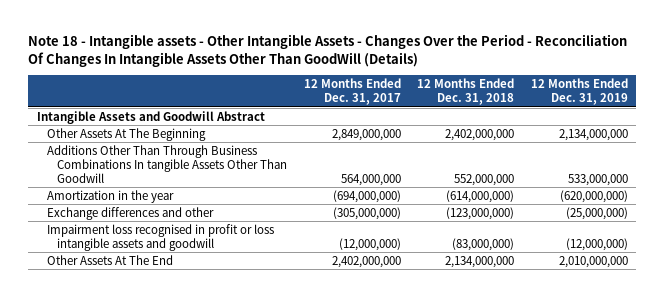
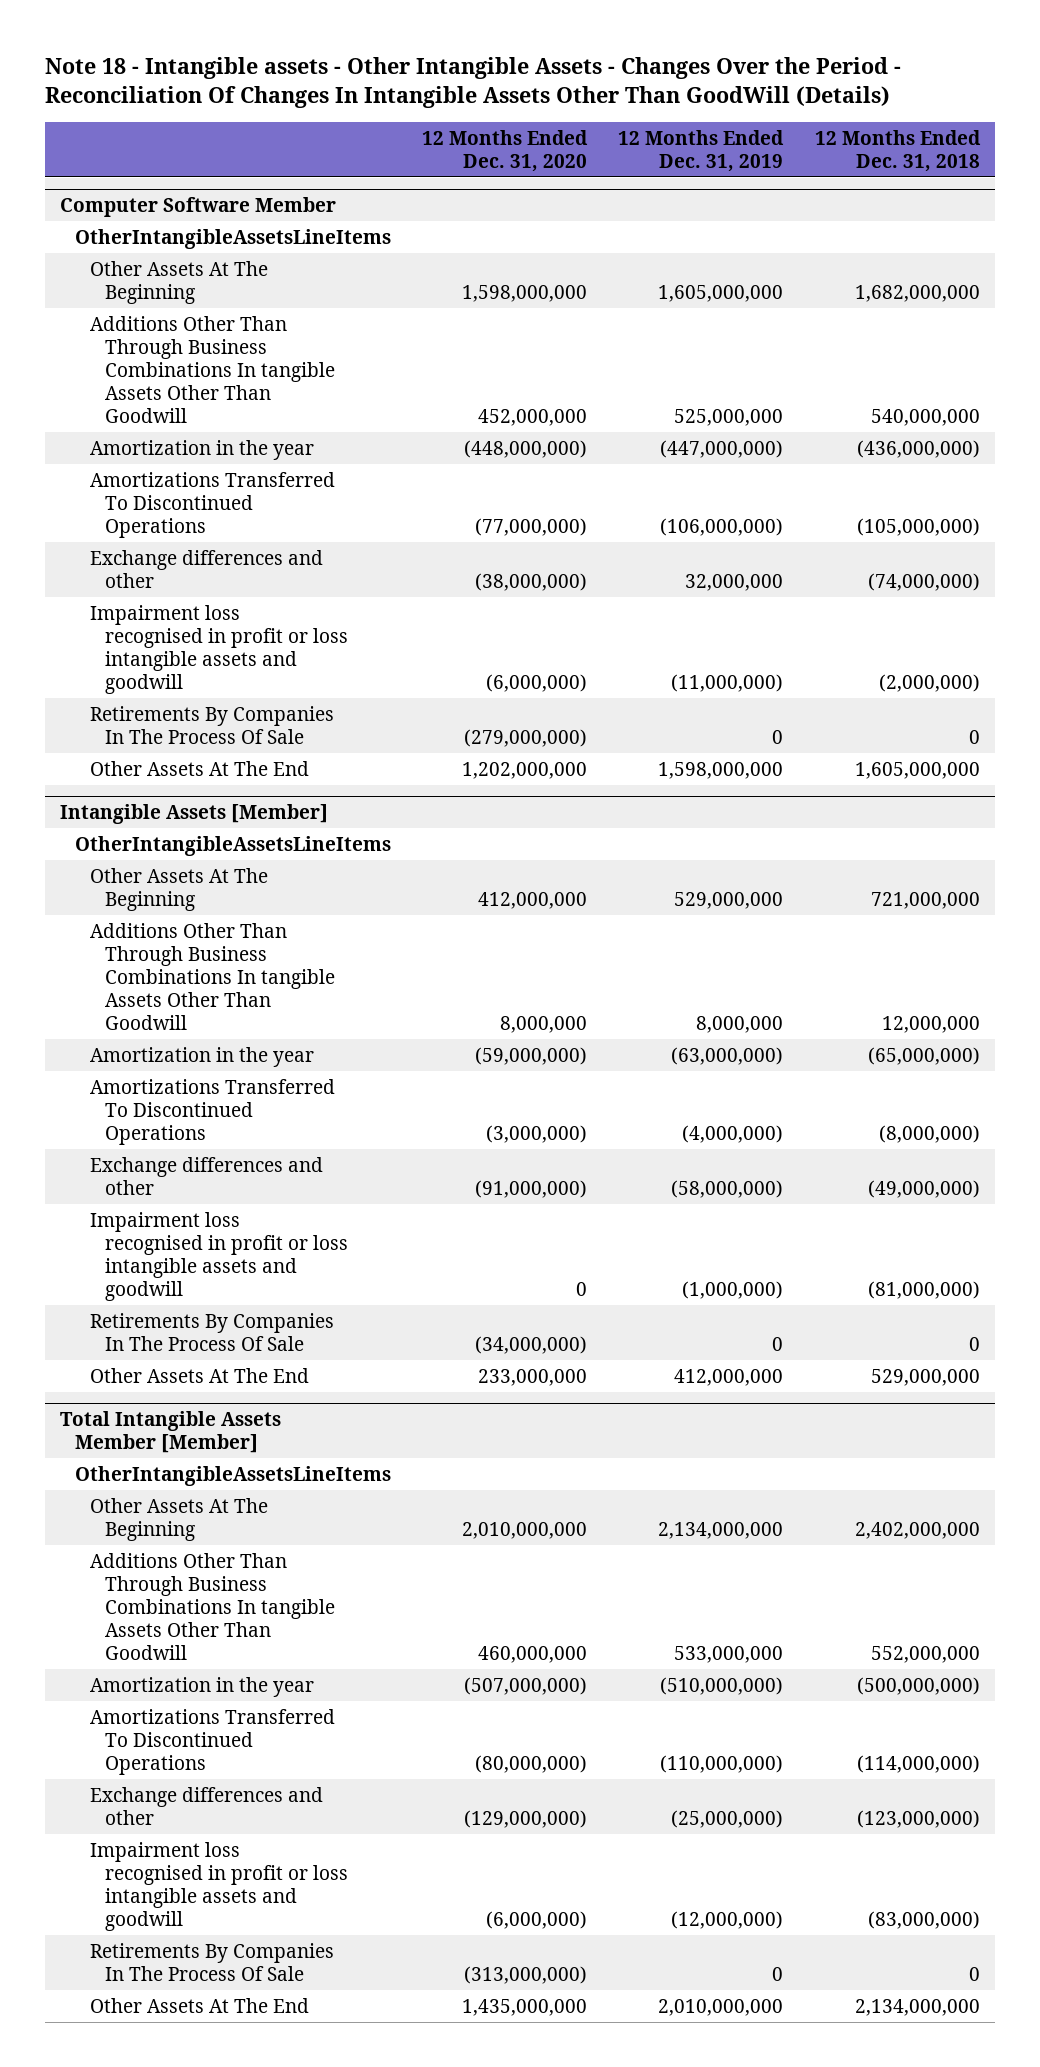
[303,78,401,106] 12 Months Ended Dec. 31, 2017 -> none
none -> [422,129,589,172] 12 Months Ended Dec. 31, 2020
[36,110,265,124] Intangible Assets and Goodwill Abstract -> none
none -> [60,197,337,218] Computer Software Member
none -> [75,228,392,249] OtherIntangibleAssetsLineItems
none -> [89,260,268,304] Other Assets At The Beginning
none -> [89,315,335,424] Additions Other Than Through Business Combinations In tangible Assets Other Than Goodwill
none -> [89,439,314,460] Amortization in the year
none -> [89,471,335,538] Amortizations Transferred To Discontinued Operations
none -> [89,549,323,588] Exchange differences and other
none -> [89,604,348,695] Impairment loss recognised in profit or loss intangible assets and goodwill
none -> [89,705,334,744] Retirements By Companies In The Process Of Sale
none -> [89,760,309,776] Other Assets At The End
none -> [60,804,329,825] Intangible Assets [Member]
none -> [75,835,392,856] OtherIntangibleAssetsLineItems
none -> [89,867,268,911] Other Assets At The Beginning
none -> [89,922,335,1031] Additions Other Than Through Business Combinations In tangible Assets Other Than Goodwill
none -> [89,1046,314,1067] Amortization in the year
none -> [89,1078,335,1145] Amortizations Transferred To Discontinued Operations
none -> [89,1156,323,1195] Exchange differences and other
none -> [89,1211,348,1302] Impairment loss recognised in profit or loss intangible assets and goodwill
none -> [89,1312,334,1351] Retirements By Companies In The Process Of Sale
none -> [89,1367,309,1383] Other Assets At The End
none -> [60,1411,282,1454] Total Intangible Assets Member [Member]
none -> [75,1465,392,1486] OtherIntangibleAssetsLineItems
[446,189,515,203] (614,000,000) -> [856,1676,980,1695] (500,000,000)
[559,189,628,203] (620,000,000) -> [660,1676,784,1695] (510,000,000)
none -> [89,1708,335,1775] Amortizations Transferred To Discontinued Operations
none -> [89,1942,334,1981] Retirements By Companies In The Process Of Sale

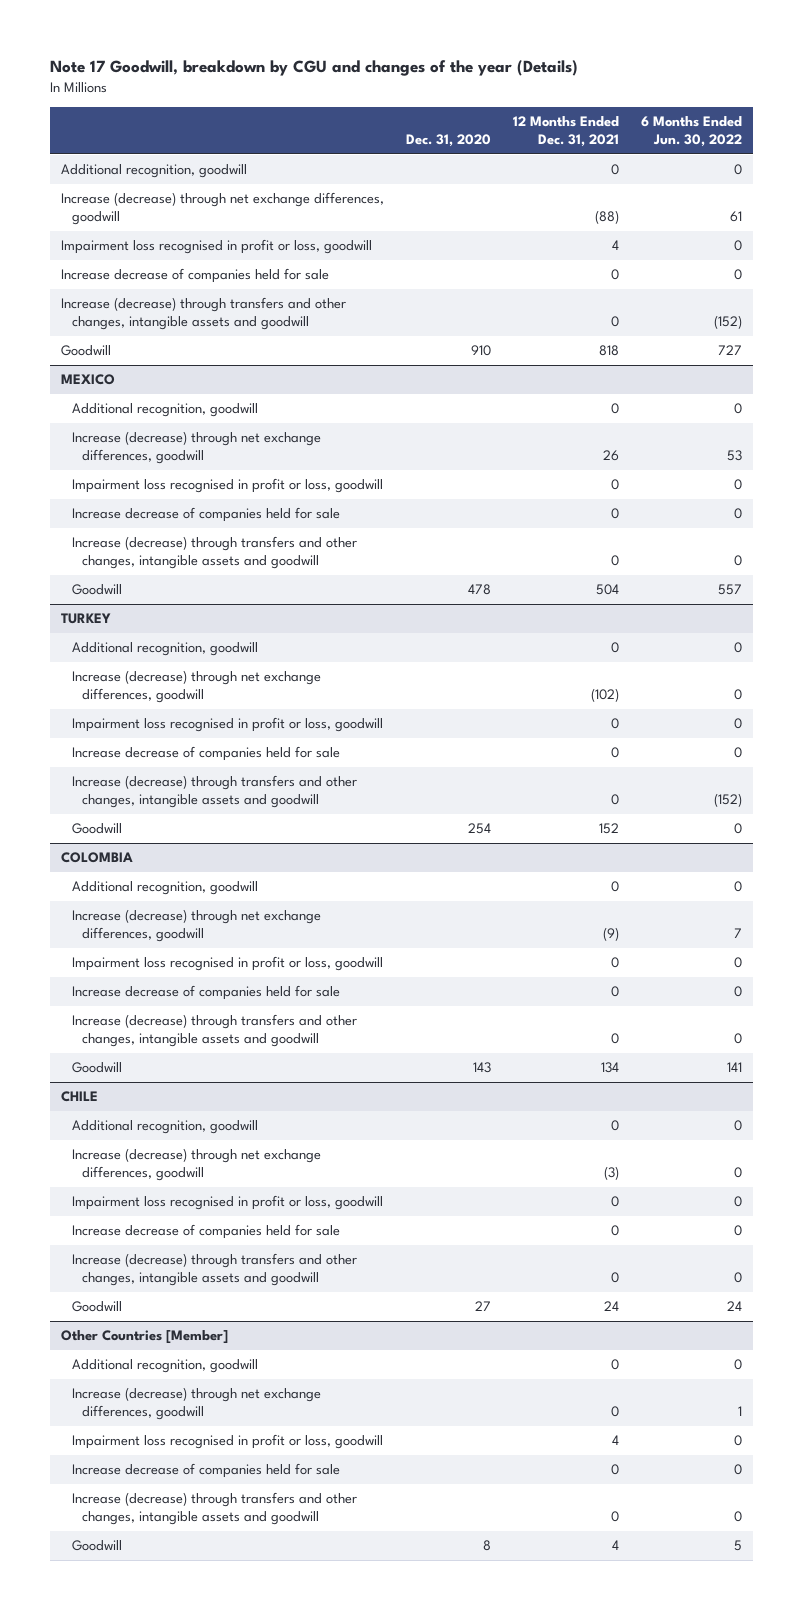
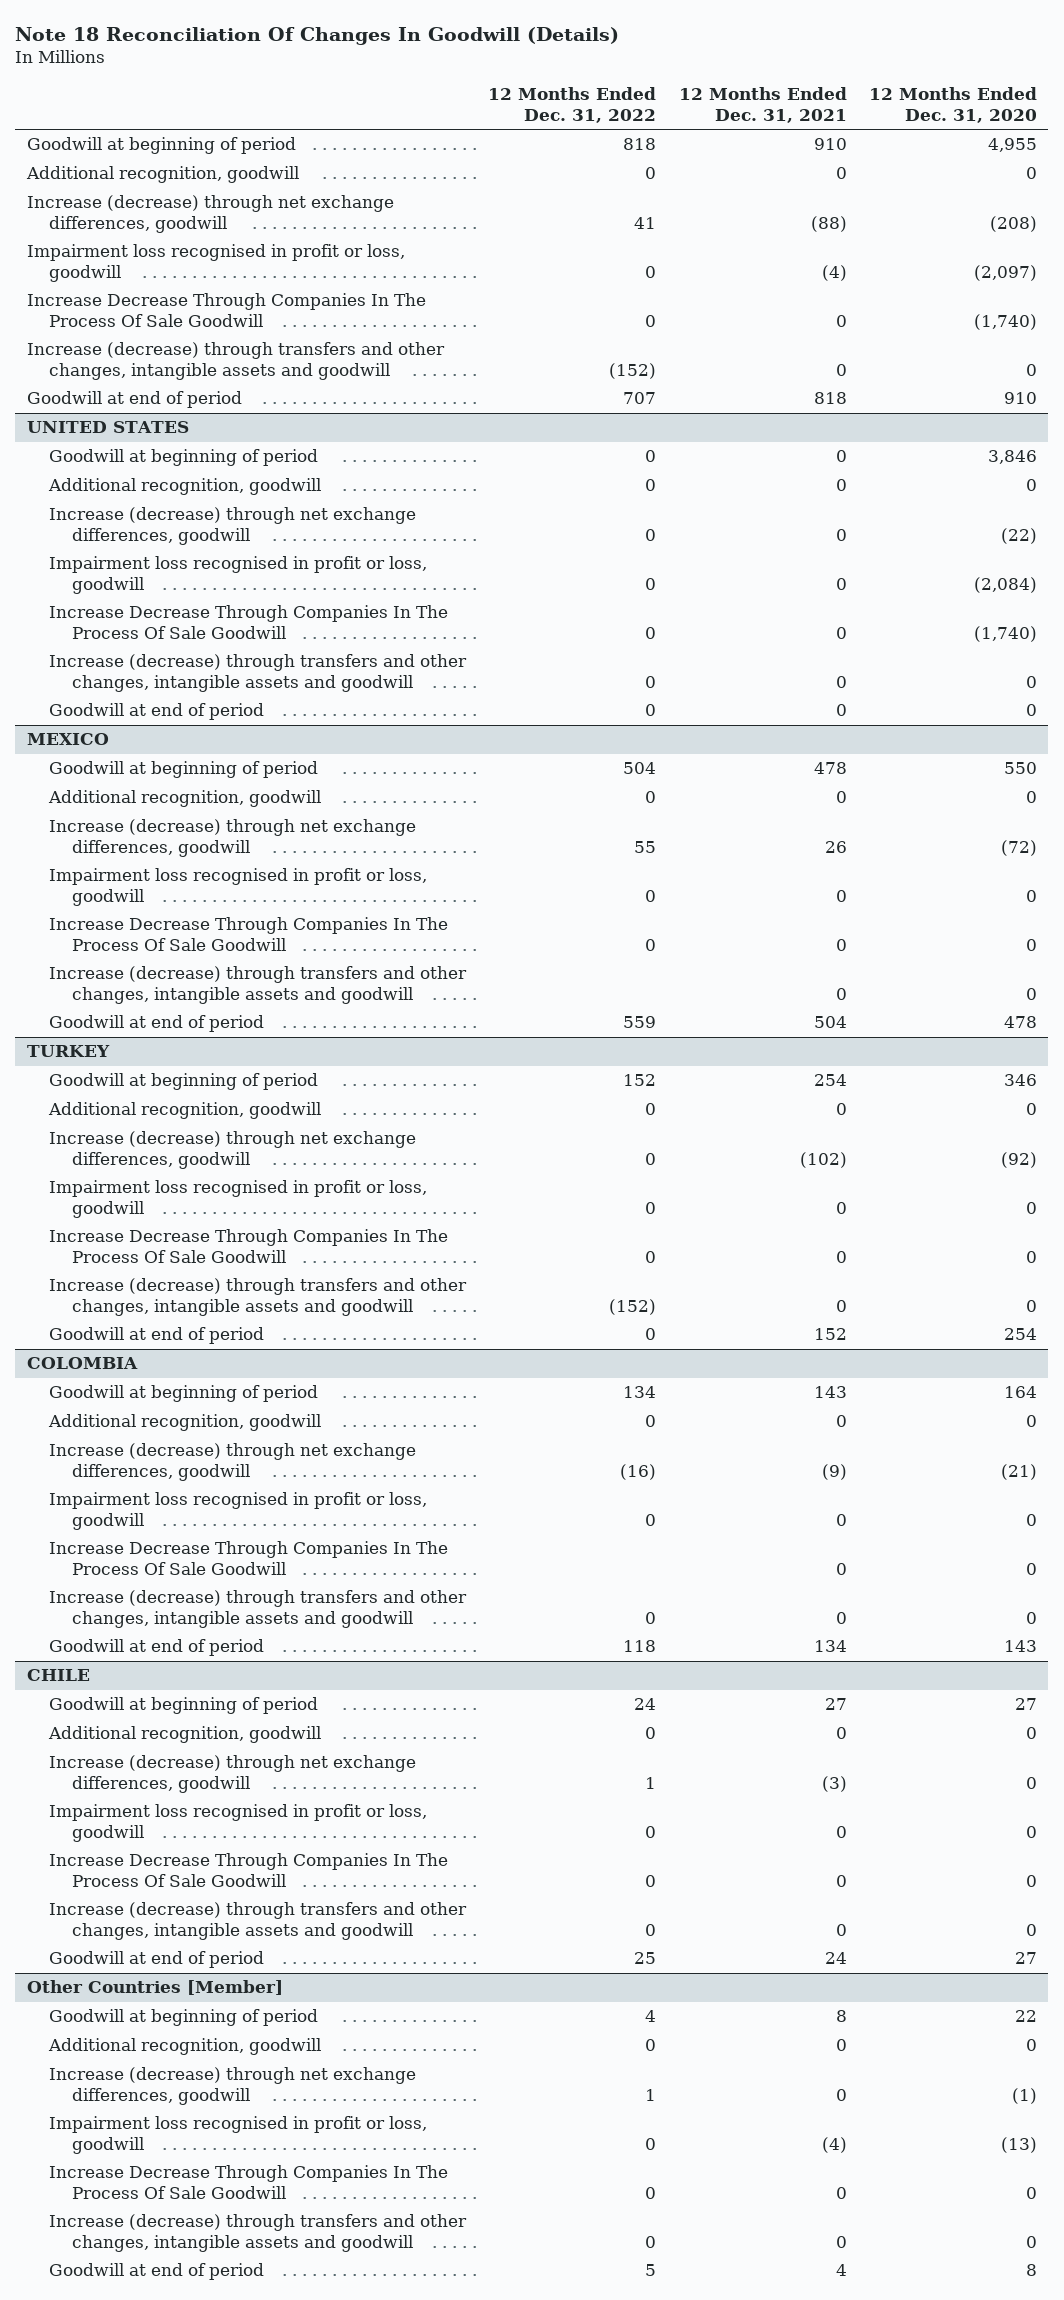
[49,60,578,77] Note 17 Goodwill, breakdown by CGU and changes of the year (Details) -> [15,27,620,46] Note 18 Reconciliation Of Changes In Goodwill (Details)
[405,134,491,148] Dec. 31, 2020 -> none
[640,116,742,148] 6 Months Ended Jun. 30, 2022 -> none
none -> [488,87,657,123] 12 Months Ended Dec. 31, 2022
none -> [869,87,1038,123] 12 Months Ended Dec. 31, 2020
none -> [26,137,296,155] Goodwill at beginning of period
[60,268,329,284] Increase decrease of companies held for sale -> none
[611,240,619,251] 4 -> [821,264,847,281] (4)
none -> [26,293,426,327] Increase Decrease Through Companies In The Process Of Sale Goodwill
[60,345,111,357] Goodwill -> [26,391,242,409] Goodwill at end of period
none -> [26,421,189,434] UNITED STATES
none -> [49,449,319,467] Goodwill at beginning of period
none -> [48,478,322,496] Additional recognition, goodwill
none -> [49,507,417,545] Increase (decrease) through net exchange differences, goodwill
none -> [49,556,428,594] Impairment loss recognised in profit or loss, goodwill
none -> [49,605,449,639] Increase Decrease Through Companies In The Process Of Sale Goodwill
none -> [49,654,468,692] Increase (decrease) through transfers and other changes, intangible assets and goodwill
none -> [49,703,265,721] Goodwill at end of period
none -> [49,761,319,779] Goodwill at beginning of period
[71,507,340,523] Increase decrease of companies held for sale -> none
none -> [49,917,449,951] Increase Decrease Through Companies In The Process Of Sale Goodwill
[71,584,122,596] Goodwill -> [49,1015,265,1033] Goodwill at end of period
none -> [49,1073,319,1091] Goodwill at beginning of period
[71,746,340,762] Increase decrease of companies held for sale -> none
none -> [49,1229,449,1263] Increase Decrease Through Companies In The Process Of Sale Goodwill
[71,823,122,835] Goodwill -> [49,1327,265,1345] Goodwill at end of period
none -> [49,1385,319,1403] Goodwill at beginning of period
[71,985,340,1001] Increase decrease of companies held for sale -> none
none -> [49,1541,449,1575] Increase Decrease Through Companies In The Process Of Sale Goodwill
[71,1062,122,1074] Goodwill -> [49,1639,265,1657] Goodwill at end of period
none -> [49,1697,319,1715] Goodwill at beginning of period
[71,1224,340,1240] Increase decrease of companies held for sale -> none
none -> [49,1853,449,1887] Increase Decrease Through Companies In The Process Of Sale Goodwill
[71,1301,122,1313] Goodwill -> [49,1951,265,1969] Goodwill at end of period
none -> [49,2009,319,2027] Goodwill at beginning of period
[71,1463,340,1479] Increase decrease of companies held for sale -> none
[611,1435,619,1446] 4 -> [821,2136,847,2153] (4)
none -> [49,2165,449,2199] Increase Decrease Through Companies In The Process Of Sale Goodwill
[71,1540,122,1552] Goodwill -> [49,2263,265,2281] Goodwill at end of period

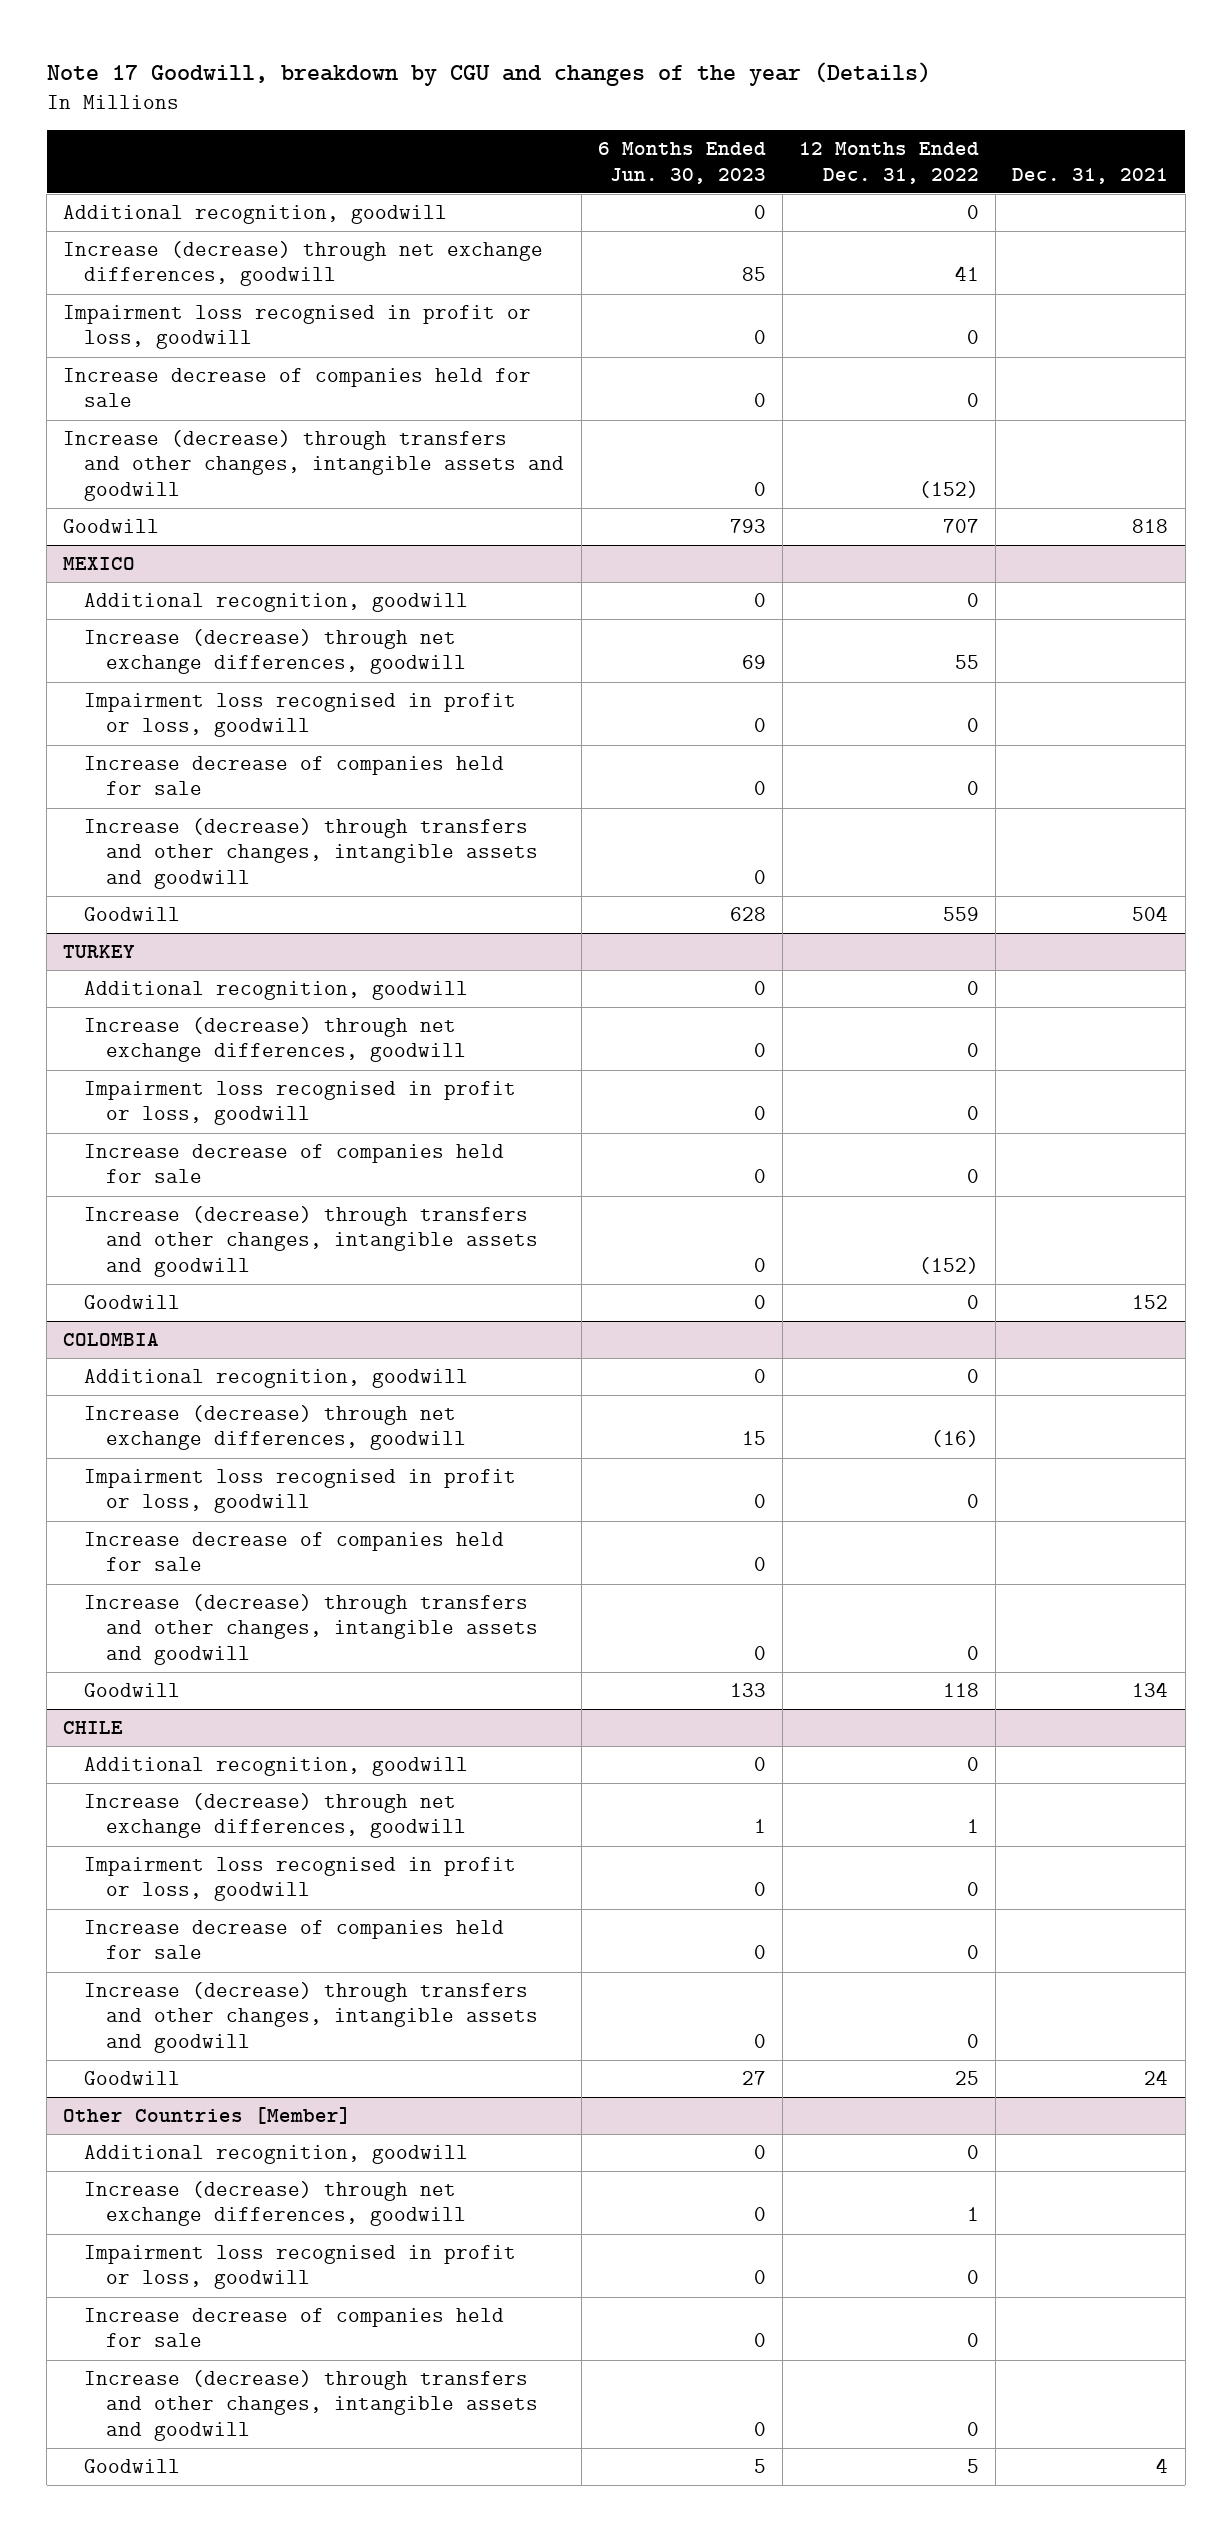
[15,27,620,46] Note 18 Reconciliation Of Changes In Goodwill (Details) -> [46,61,931,86] Note 17 Goodwill, breakdown by CGU and changes of the year (Details)
[678,87,847,123] 12 Months Ended Dec. 31, 2021 -> none
[869,87,1038,123] 12 Months Ended Dec. 31, 2020 -> none
none -> [597,142,766,184] 6 Months Ended Jun. 30, 2023
none -> [1012,167,1169,184] Dec. 31, 2021
[26,137,296,155] Goodwill at beginning of period -> none
[26,293,426,327] Increase Decrease Through Companies In The Process Of Sale Goodwill -> none
none -> [63,368,532,408] Increase decrease of companies held for sale
[26,421,189,434] UNITED STATES -> none
[49,449,319,467] Goodwill at beginning of period -> none
[48,478,322,496] Additional recognition, goodwill -> none
[49,507,417,545] Increase (decrease) through net exchange differences, goodwill -> none
[49,556,428,594] Impairment loss recognised in profit or loss, goodwill -> none
[49,605,449,639] Increase Decrease Through Companies In The Process Of Sale Goodwill -> none
[49,654,468,692] Increase (decrease) through transfers and other changes, intangible assets and goodwill -> none
[49,703,265,721] Goodwill at end of period -> none
[26,391,242,409] Goodwill at end of period -> [63,519,160,534] Goodwill
[49,761,319,779] Goodwill at beginning of period -> none
[49,917,449,951] Increase Decrease Through Companies In The Process Of Sale Goodwill -> none
none -> [84,756,505,796] Increase decrease of companies held for sale
[49,1015,265,1033] Goodwill at end of period -> [84,907,181,922] Goodwill
[49,1073,319,1091] Goodwill at beginning of period -> none
[49,1229,449,1263] Increase Decrease Through Companies In The Process Of Sale Goodwill -> none
none -> [84,1144,505,1184] Increase decrease of companies held for sale
[49,1327,265,1345] Goodwill at end of period -> [84,1295,181,1310] Goodwill
[49,1385,319,1403] Goodwill at beginning of period -> none
[49,1541,449,1575] Increase Decrease Through Companies In The Process Of Sale Goodwill -> none
none -> [84,1532,505,1572] Increase decrease of companies held for sale
[49,1639,265,1657] Goodwill at end of period -> [84,1683,181,1698] Goodwill
[49,1697,319,1715] Goodwill at beginning of period -> none
[49,1853,449,1887] Increase Decrease Through Companies In The Process Of Sale Goodwill -> none
none -> [84,1920,505,1960] Increase decrease of companies held for sale
[49,1951,265,1969] Goodwill at end of period -> [84,2071,181,2086] Goodwill
[49,2009,319,2027] Goodwill at beginning of period -> none
[49,2165,449,2199] Increase Decrease Through Companies In The Process Of Sale Goodwill -> none
none -> [84,2308,505,2348] Increase decrease of companies held for sale
[49,2263,265,2281] Goodwill at end of period -> [84,2459,181,2474] Goodwill

